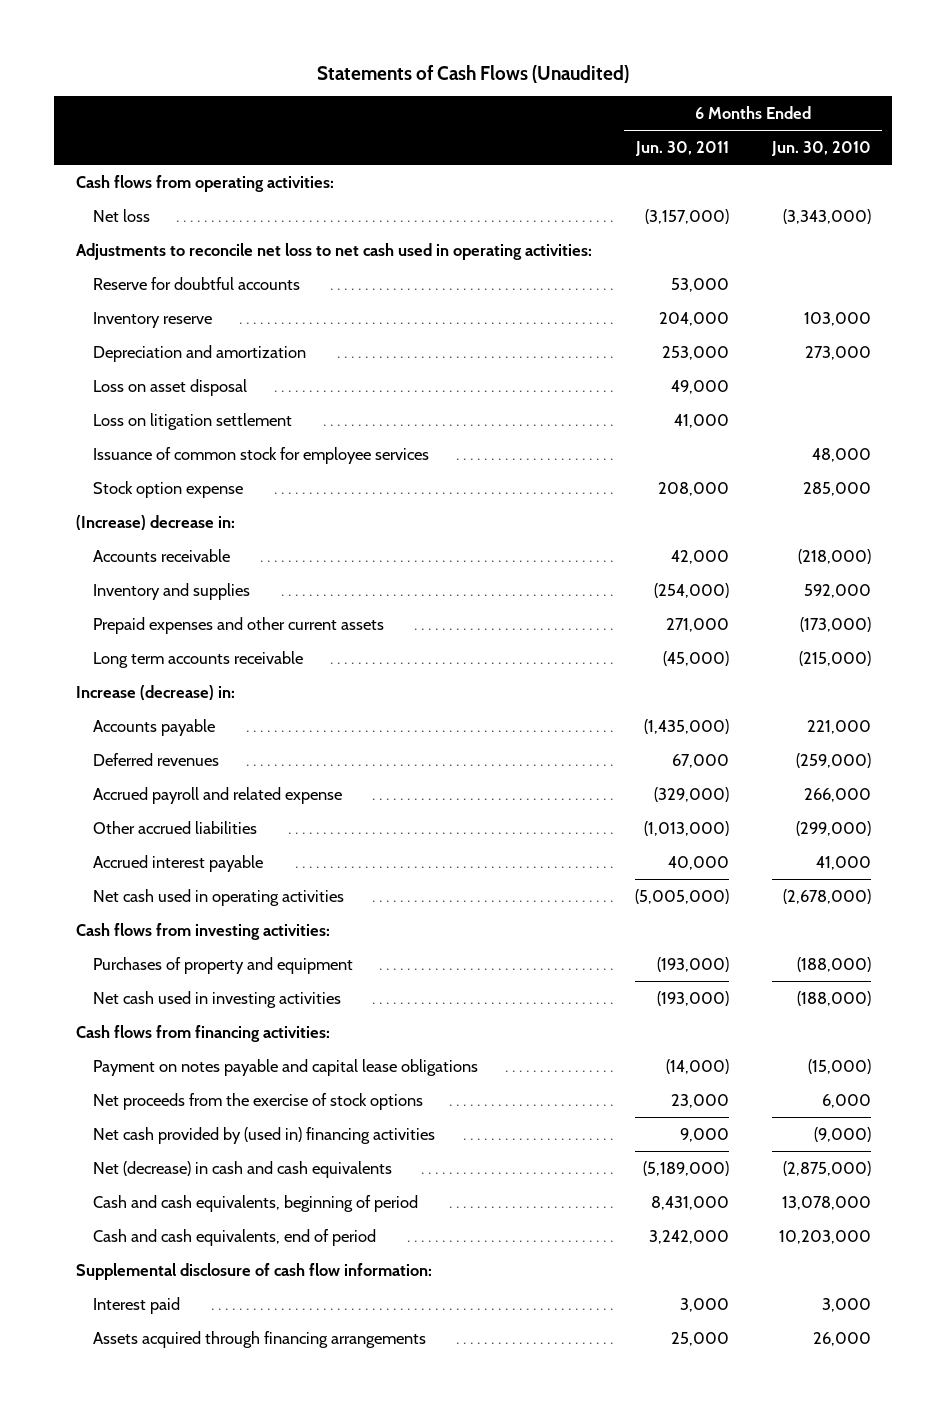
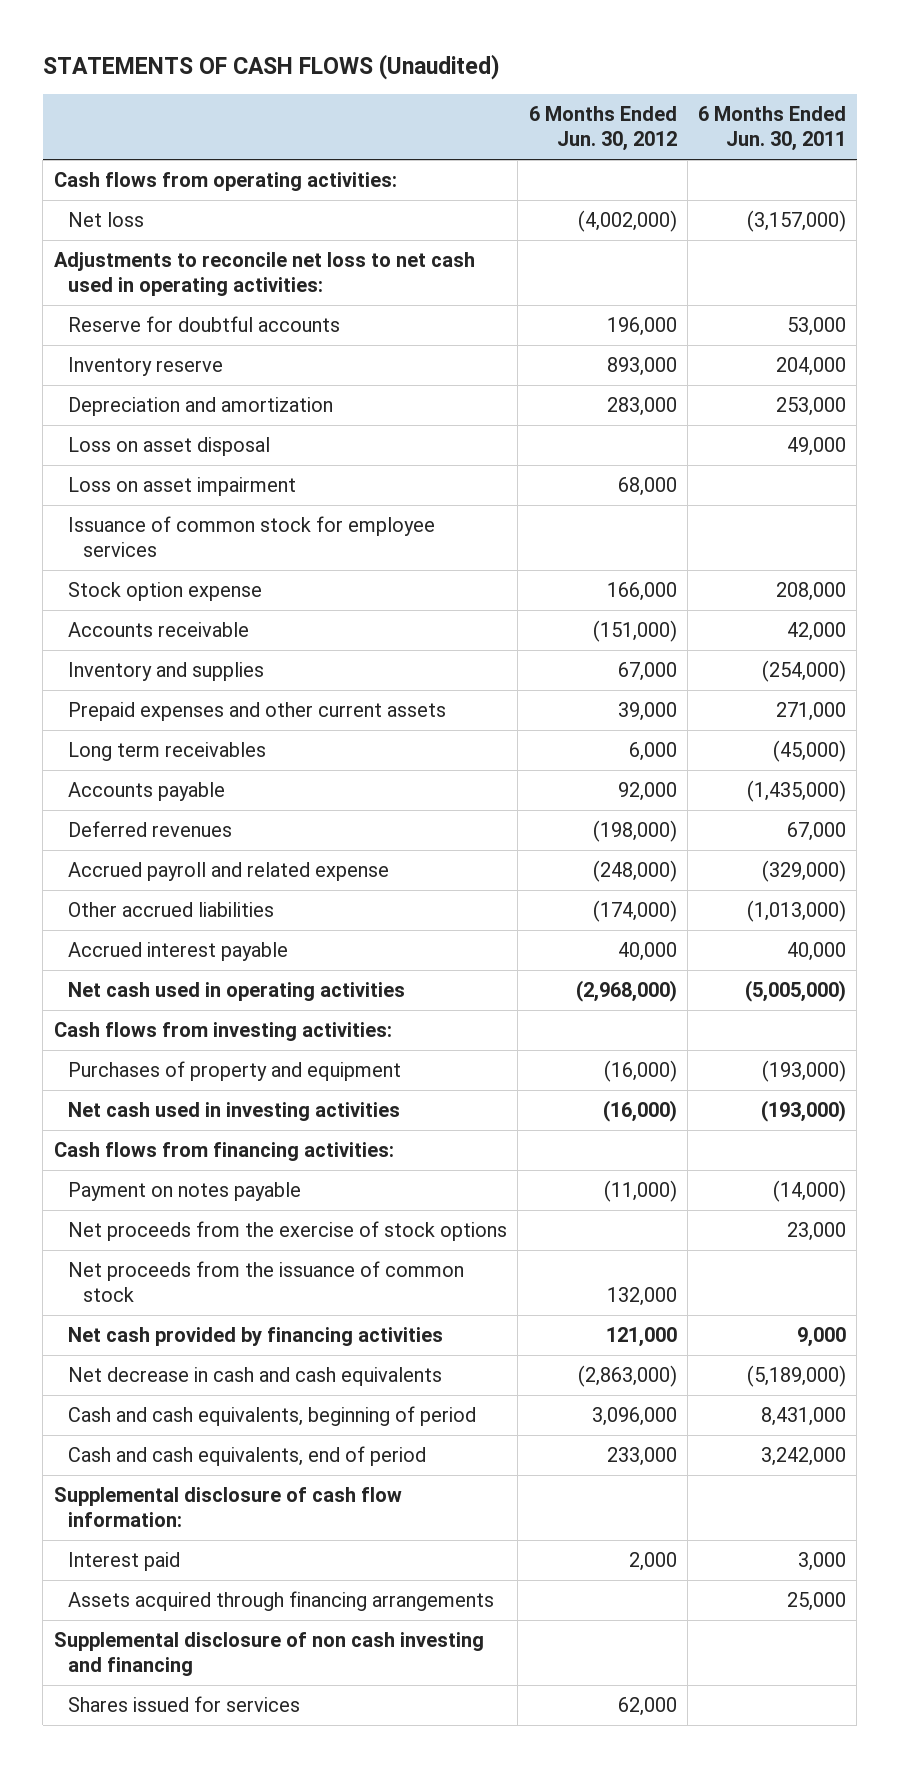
[317,64,630,83] Statements of Cash Flows (Unaudited) -> [42,53,500,80] STATEMENTS OF CASH FLOWS (Unaudited)
[770,141,871,157] Jun. 30, 2010 -> none
none -> [528,106,677,152] 6 Months Ended Jun. 30, 2012
[93,412,293,430] Loss on litigation settlement -> none
none -> [68,477,297,497] Loss on asset impairment
[75,514,235,530] (Increase) decrease in: -> none
[75,684,235,700] Increase (decrease) in: -> none
[93,650,304,668] Long term accounts receivable -> [68,742,267,762] Long term receivables
[93,1058,479,1076] Payment on notes payable and capital lease obligations -> [68,1182,302,1202] Payment on notes payable
none -> [68,1261,465,1303] Net proceeds from the issuance of common stock
[93,1126,436,1144] Net cash provided by (used in) financing activities -> [68,1327,444,1347] Net cash provided by financing activities
[93,1160,393,1178] Net (decrease) in cash and cash equivalents -> [68,1367,443,1387] Net decrease in cash and cash equivalents
none -> [53,1632,484,1677] Supplemental disclosure of non cash investing and financing
none -> [68,1696,301,1713] Shares issued for services

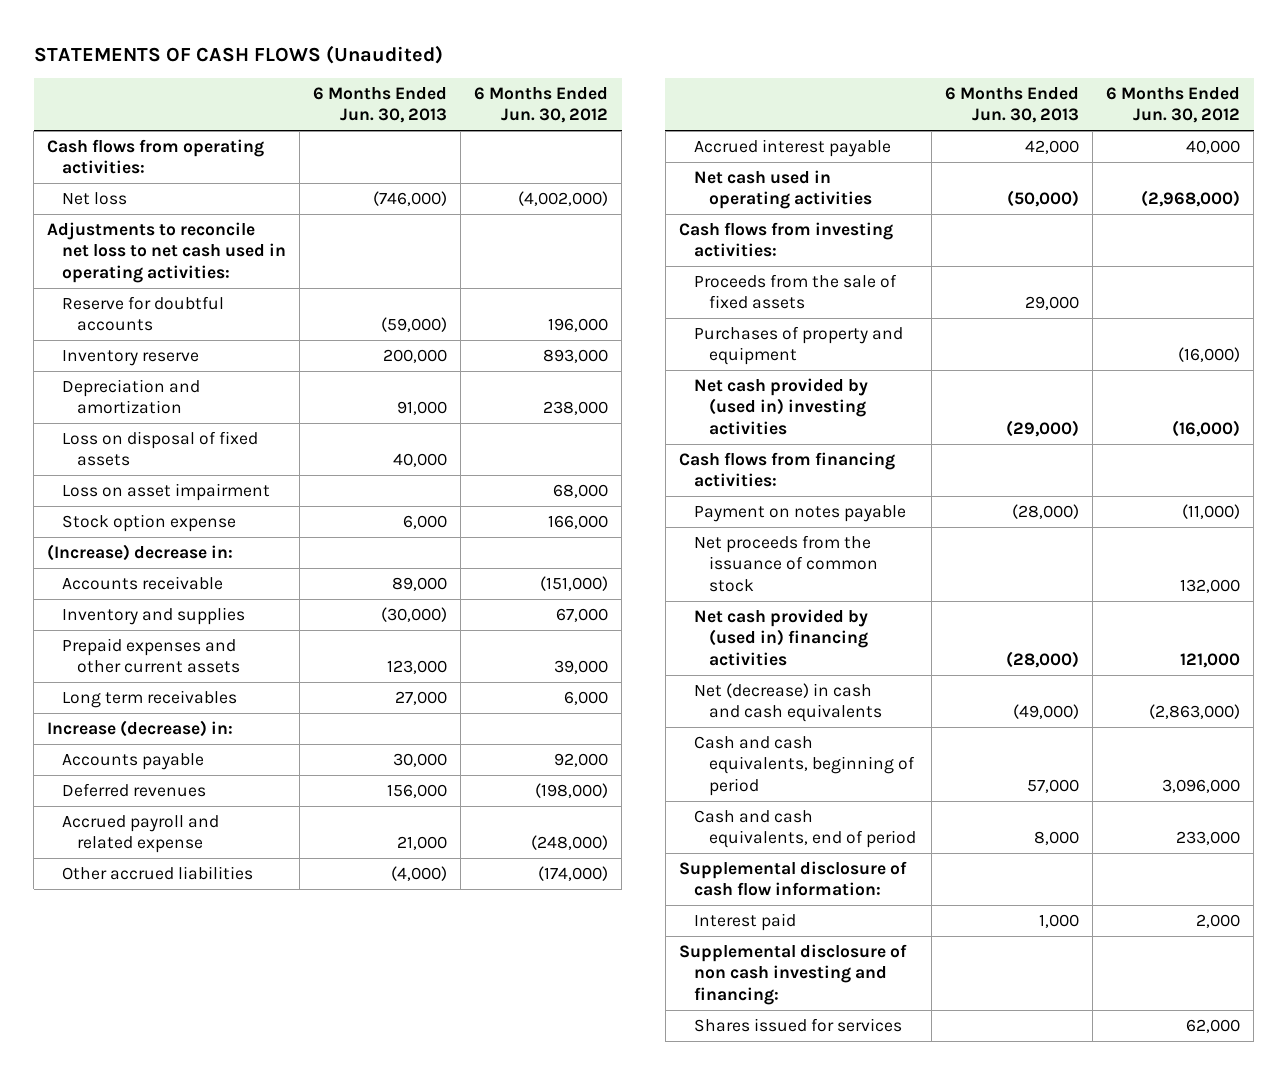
[698,106,847,152] 6 Months Ended Jun. 30, 2011 -> none
none -> [313,86,448,124] 6 Months Ended Jun. 30, 2013
[606,397,677,417] 283,000 -> [543,401,609,416] 238,000
[68,437,271,457] Loss on asset disposal -> [62,430,259,467] Loss on disposal of fixed assets
[68,516,436,558] Issuance of common stock for employee services -> none
none -> [47,543,234,561] (Increase) decrease in:
none -> [47,719,234,737] Increase (decrease) in:
none -> [693,273,897,310] Proceeds from the sale of fixed assets
[68,1102,401,1122] Net cash used in investing activities -> [693,377,868,436] Net cash provided by (used in) investing activities
[68,1221,508,1242] Net proceeds from the exercise of stock options -> none
[68,1327,444,1347] Net cash provided by financing activities -> [693,608,868,667] Net cash provided by (used in) financing activities
[68,1367,443,1387] Net decrease in cash and cash equivalents -> [693,682,882,723] Net (decrease) in cash and cash equivalents
[68,1591,495,1612] Assets acquired through financing arrangements -> none
[53,1632,484,1677] Supplemental disclosure of non cash investing and financing -> [678,943,907,1006] Supplemental disclosure of non cash investing and financing:

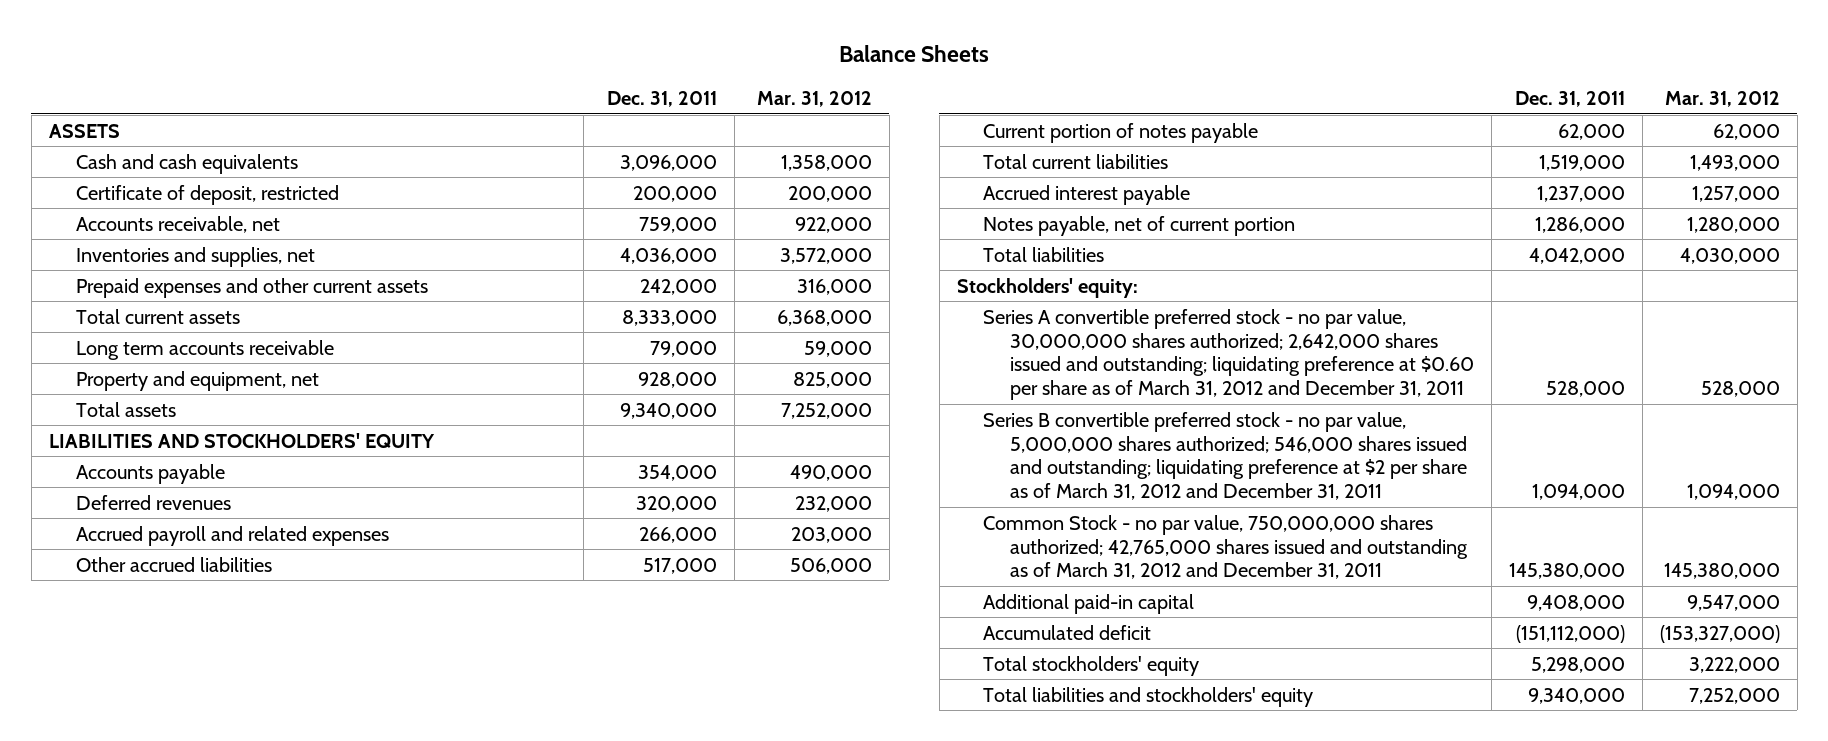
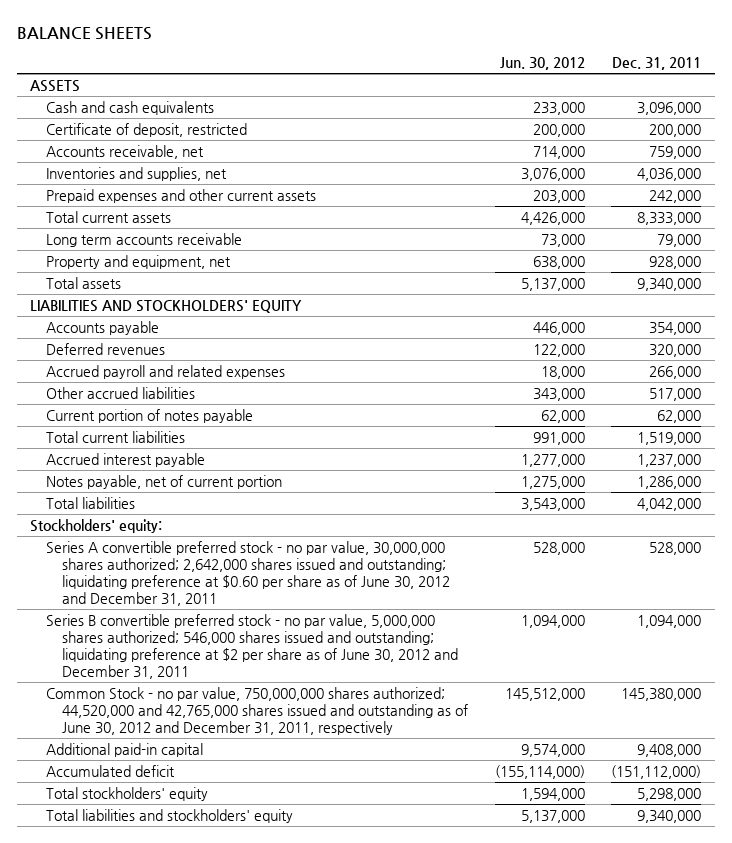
[839,45,990,63] Balance Sheets -> [16,26,152,40] BALANCE SHEETS
[756,91,872,108] Mar. 31, 2012 -> none
none -> [499,56,585,70] Jun. 30, 2012
[983,308,1475,401] Series A convertible preferred stock - no par value, 30,000,000 shares authorized; 2,642,000 shares issued and outstanding; liquidating preference at $0.60 per share as of March 31, 2012 and December 31, 2011 -> [46,540,450,606] Series A convertible preferred stock - no par value, 30,000,000 shares authorized; 2,642,000 shares issued and outstanding; liquidating preference at $0.60 per share as of June 30, 2012 and December 31, 2011
[983,411,1468,501] Series B convertible preferred stock - no par value, 5,000,000 shares authorized; 546,000 shares issued and outstanding; liquidating preference at $2 per share as of March 31, 2012 and December 31, 2011 -> [46,613,458,679] Series B convertible preferred stock - no par value, 5,000,000 shares authorized; 546,000 shares issued and outstanding; liquidating preference at $2 per share as of June 30, 2012 and December 31, 2011
[983,514,1469,580] Common Stock - no par value, 750,000,000 shares authorized; 42,765,000 shares issued and outstanding as of March 31, 2012 and December 31, 2011 -> [46,686,468,735] Common Stock - no par value, 750,000,000 shares authorized; 44,520,000 and 42,765,000 shares issued and outstanding as of June 30, 2012 and December 31, 2011, respectively

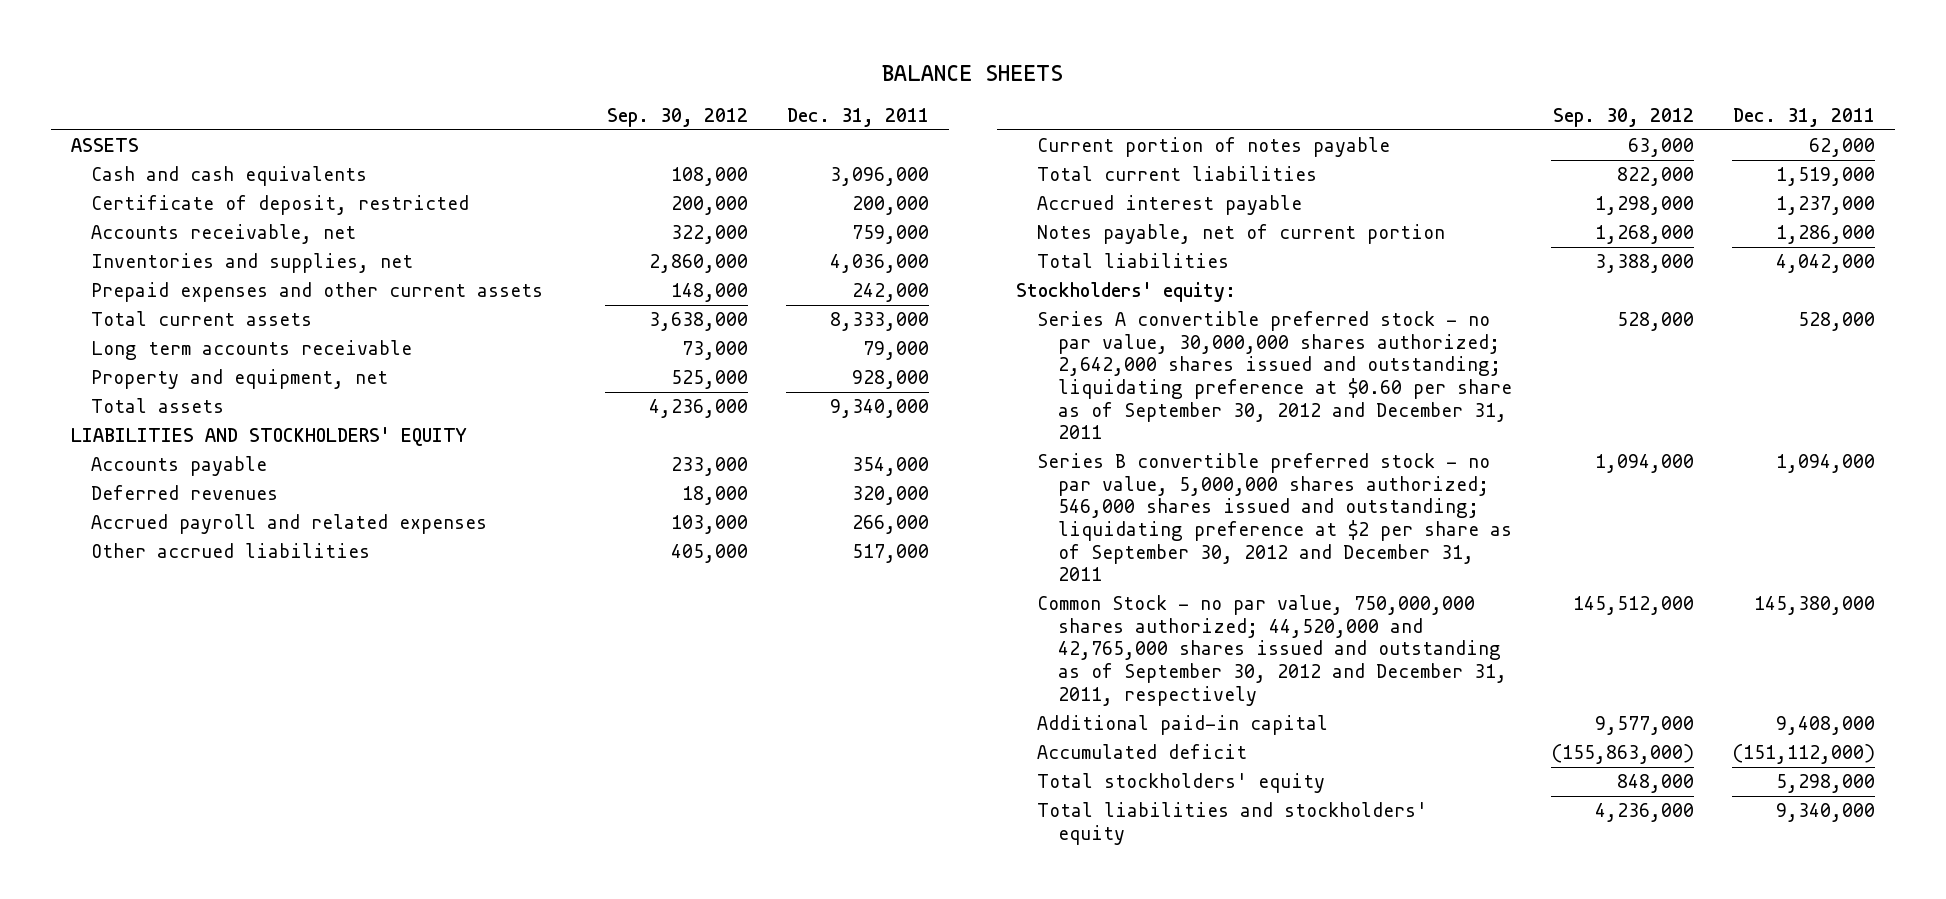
[499,56,585,70] Jun. 30, 2012 -> none
none -> [606,107,748,127] Sep. 30, 2012
[46,540,450,606] Series A convertible preferred stock - no par value, 30,000,000 shares authorized; 2,642,000 shares issued and outstanding; liquidating preference at $0.60 per share as of June 30, 2012 and December 31, 2011 -> [1037,311,1512,440] Series A convertible preferred stock - no par value, 30,000,000 shares authorized; 2,642,000 shares issued and outstanding; liquidating preference at $0.60 per share as of September 30, 2012 and December 31, 2011
[46,613,458,679] Series B convertible preferred stock - no par value, 5,000,000 shares authorized; 546,000 shares issued and outstanding; liquidating preference at $2 per share as of June 30, 2012 and December 31, 2011 -> [1037,453,1512,582] Series B convertible preferred stock - no par value, 5,000,000 shares authorized; 546,000 shares issued and outstanding; liquidating preference at $2 per share as of September 30, 2012 and December 31, 2011
[46,686,468,735] Common Stock - no par value, 750,000,000 shares authorized; 44,520,000 and 42,765,000 shares issued and outstanding as of June 30, 2012 and December 31, 2011, respectively -> [1037,595,1507,706] Common Stock - no par value, 750,000,000 shares authorized; 44,520,000 and 42,765,000 shares issued and outstanding as of September 30, 2012 and December 31, 2011, respectively

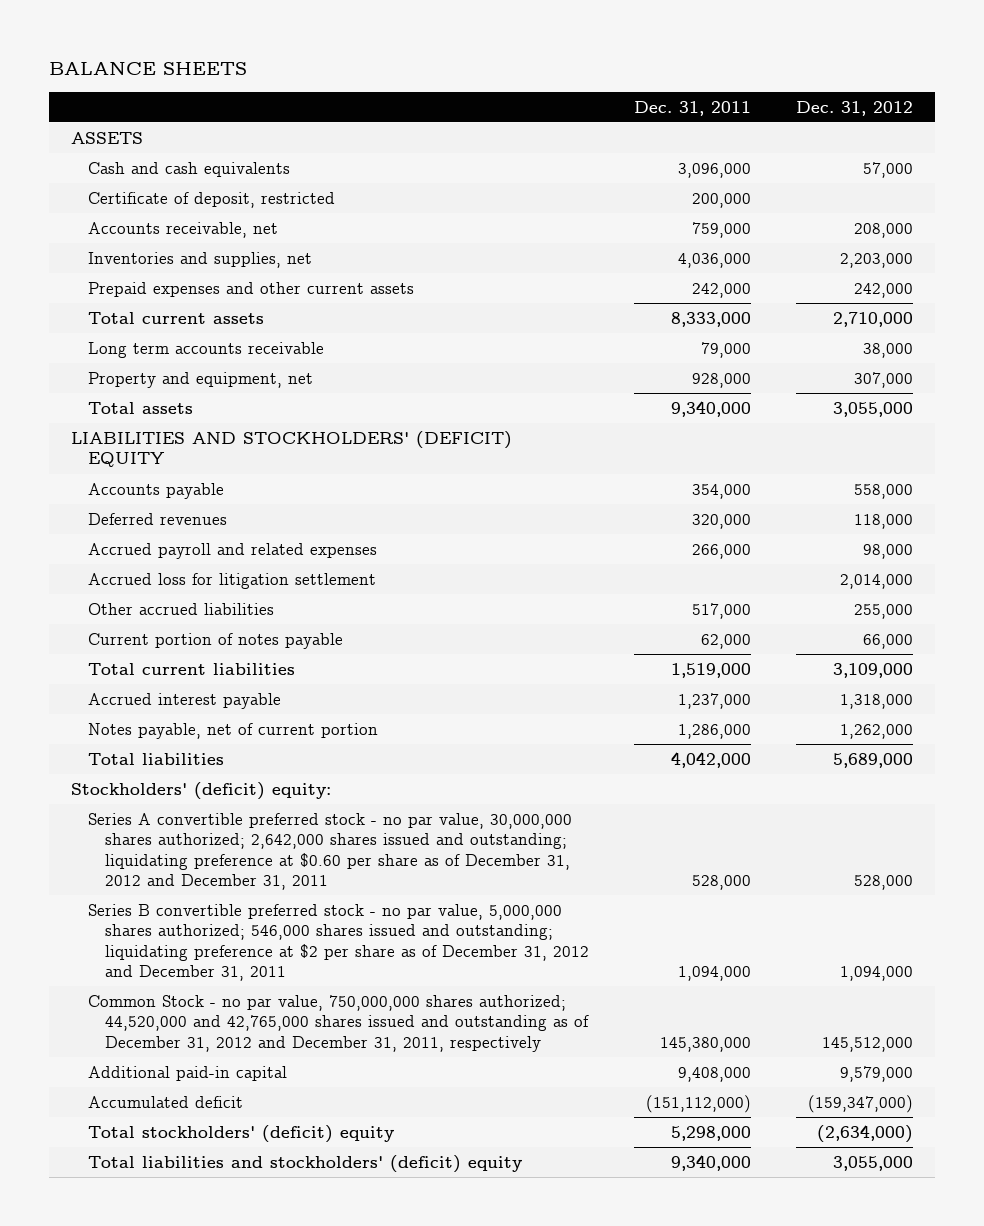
[606,107,748,127] Sep. 30, 2012 -> none
none -> [795,100,913,116] Dec. 31, 2012
[70,427,467,447] LIABILITIES AND STOCKHOLDERS' EQUITY -> [71,430,513,468] LIABILITIES AND STOCKHOLDERS' (DEFICIT) EQUITY
none -> [88,572,377,589] Accrued loss for litigation settlement
[1016,282,1237,303] Stockholders' equity: -> [71,781,332,800] Stockholders' (deficit) equity:
[1037,311,1512,440] Series A convertible preferred stock - no par value, 30,000,000 shares authorized; 2,642,000 shares issued and outstanding; liquidating preference at $0.60 per share as of September 30, 2012 and December 31, 2011 -> [88,812,573,891] Series A convertible preferred stock - no par value, 30,000,000 shares authorized; 2,642,000 shares issued and outstanding; liquidating preference at $0.60 per share as of December 31, 2012 and December 31, 2011
[1037,453,1512,582] Series B convertible preferred stock - no par value, 5,000,000 shares authorized; 546,000 shares issued and outstanding; liquidating preference at $2 per share as of September 30, 2012 and December 31, 2011 -> [88,903,589,982] Series B convertible preferred stock - no par value, 5,000,000 shares authorized; 546,000 shares issued and outstanding; liquidating preference at $2 per share as of December 31, 2012 and December 31, 2011
[1037,595,1507,706] Common Stock - no par value, 750,000,000 shares authorized; 44,520,000 and 42,765,000 shares issued and outstanding as of September 30, 2012 and December 31, 2011, respectively -> [88,994,589,1052] Common Stock - no par value, 750,000,000 shares authorized; 44,520,000 and 42,765,000 shares issued and outstanding as of December 31, 2012 and December 31, 2011, respectively
[1037,773,1326,794] Total stockholders' equity -> [88,1124,395,1143] Total stockholders' (deficit) equity
[1037,802,1428,845] Total liabilities and stockholders' equity -> [88,1154,523,1173] Total liabilities and stockholders' (deficit) equity

